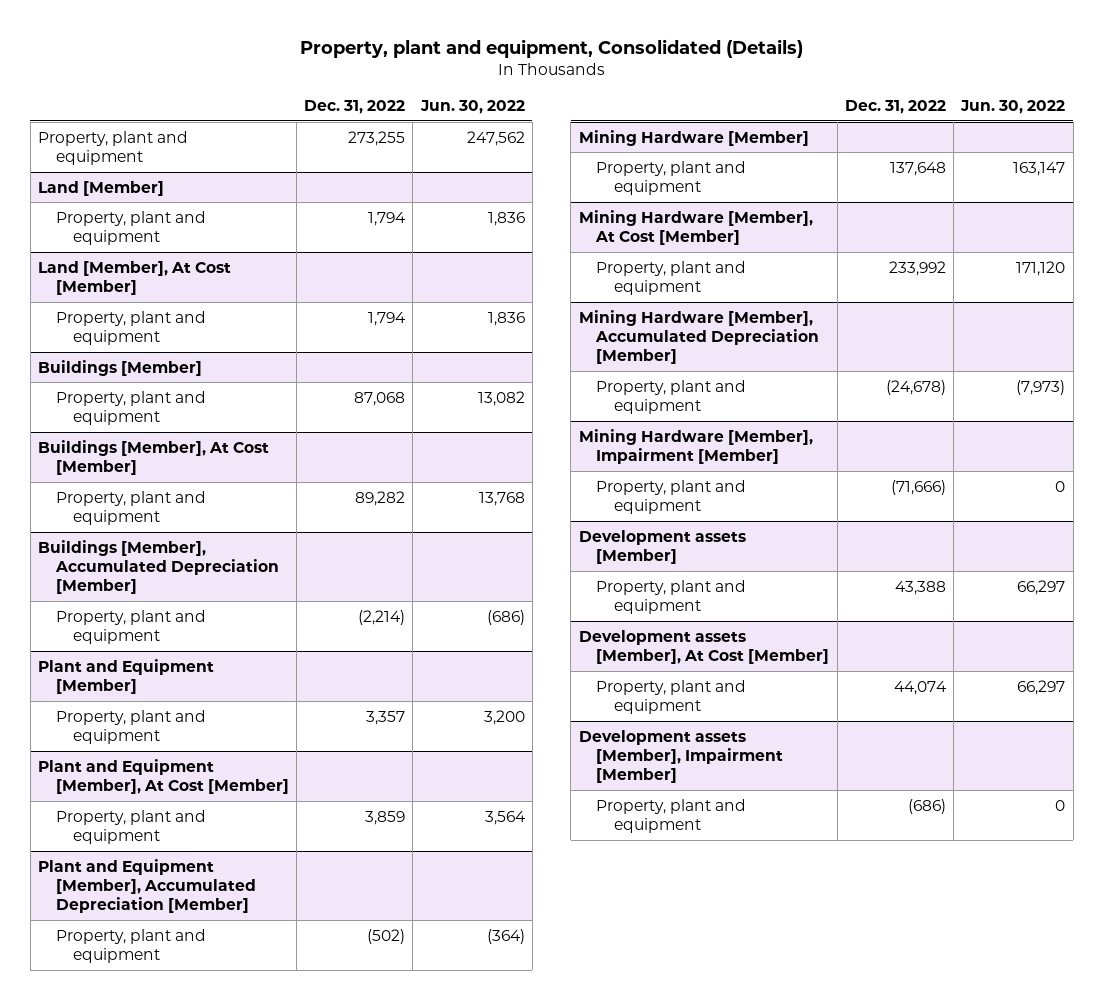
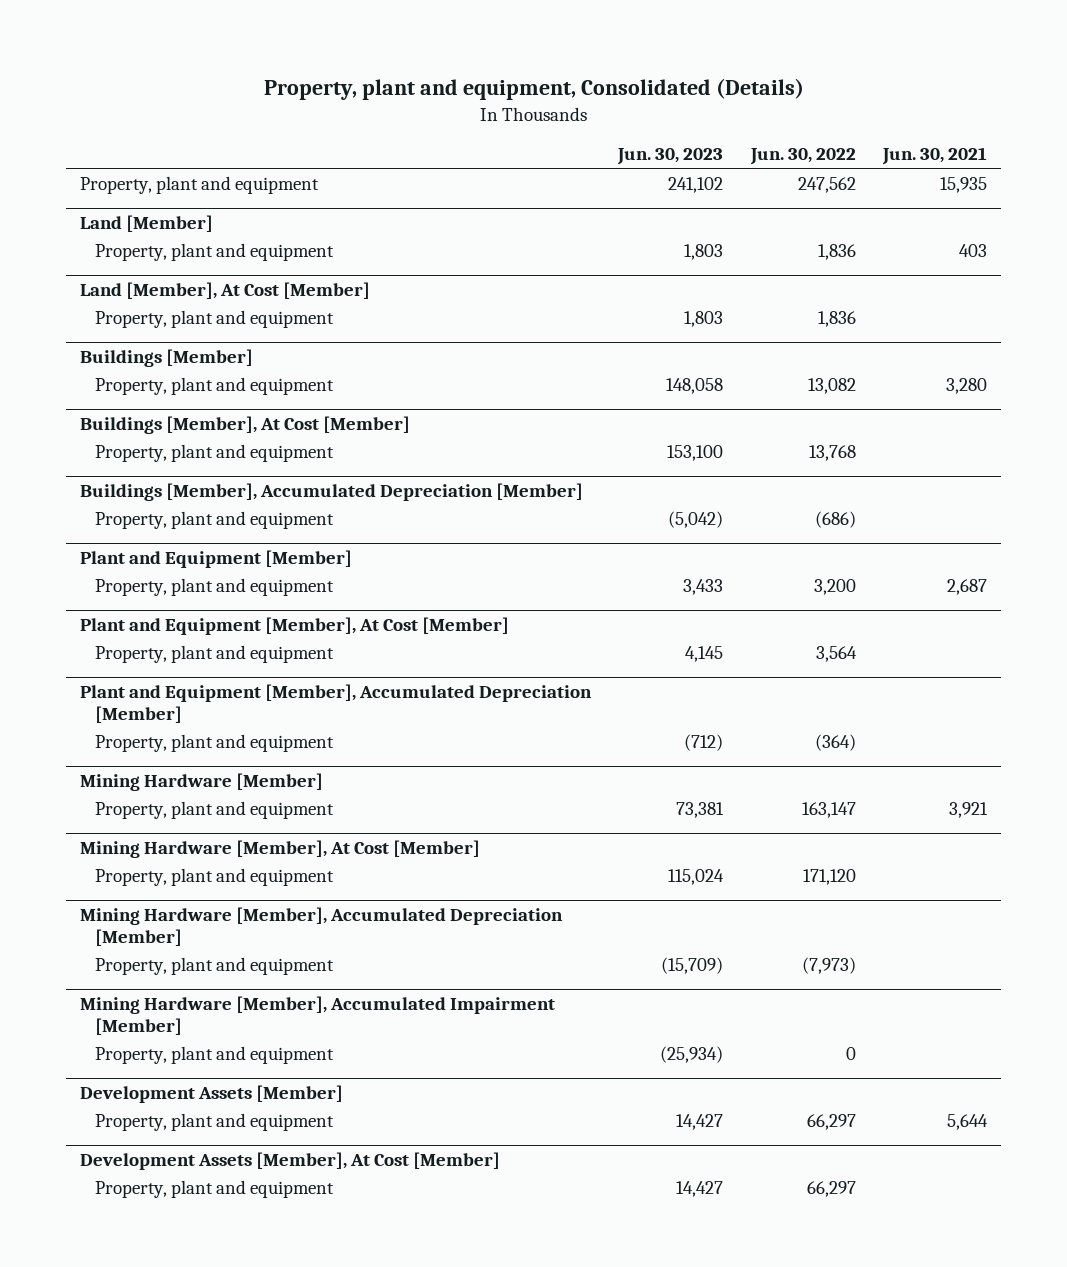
[304,100,406,115] Dec. 31, 2022 -> none
none -> [617,148,724,166] Jun. 30, 2023
none -> [882,147,988,166] Jun. 30, 2021
[578,428,813,464] Mining Hardware [Member], Impairment [Member] -> [79,995,555,1035] Mining Hardware [Member], Accumulated Impairment [Member]
[578,529,746,564] Development assets [Member] -> [79,1084,343,1103] Development Assets [Member]
[578,629,830,664] Development assets [Member], At Cost [Member] -> [79,1151,500,1170] Development Assets [Member], At Cost [Member]
[578,729,784,784] Development assets [Member], Impairment [Member] -> none
[596,798,747,833] Property, plant and equipment -> none

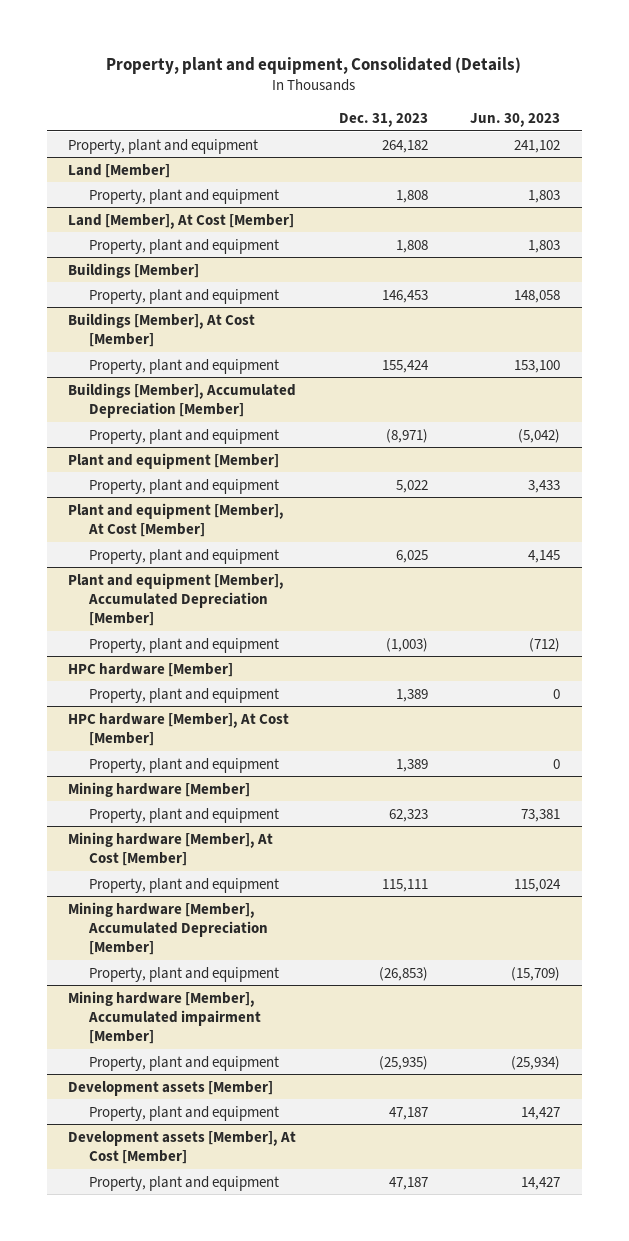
[749,148,856,166] Jun. 30, 2022 -> none
[882,147,988,166] Jun. 30, 2021 -> none
none -> [338,112,428,127] Dec. 31, 2023
[79,549,352,568] Plant and Equipment [Member] -> [68,452,280,469] Plant and equipment [Member]
[79,616,509,635] Plant and Equipment [Member], At Cost [Member] -> [68,502,285,537] Plant and equipment [Member], At Cost [Member]
[79,683,592,723] Plant and Equipment [Member], Accumulated Depreciation [Member] -> [68,572,285,627] Plant and equipment [Member], Accumulated Depreciation [Member]
none -> [68,662,234,677] HPC hardware [Member]
none -> [88,687,279,703] Property, plant and equipment
none -> [68,712,290,746] HPC hardware [Member], At Cost [Member]
none -> [88,757,279,773] Property, plant and equipment
[79,772,323,791] Mining Hardware [Member] -> [68,781,251,797] Mining hardware [Member]
[79,839,480,858] Mining Hardware [Member], At Cost [Member] -> [68,831,274,866] Mining hardware [Member], At Cost [Member]
[79,906,563,946] Mining Hardware [Member], Accumulated Depreciation [Member] -> [68,901,268,956] Mining hardware [Member], Accumulated Depreciation [Member]
[79,995,555,1035] Mining Hardware [Member], Accumulated Impairment [Member] -> [68,990,261,1045] Mining hardware [Member], Accumulated impairment [Member]
[79,1084,343,1103] Development Assets [Member] -> [68,1080,274,1096] Development assets [Member]
[79,1151,500,1170] Development Assets [Member], At Cost [Member] -> [68,1130,297,1164] Development assets [Member], At Cost [Member]

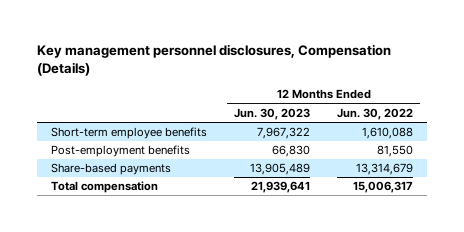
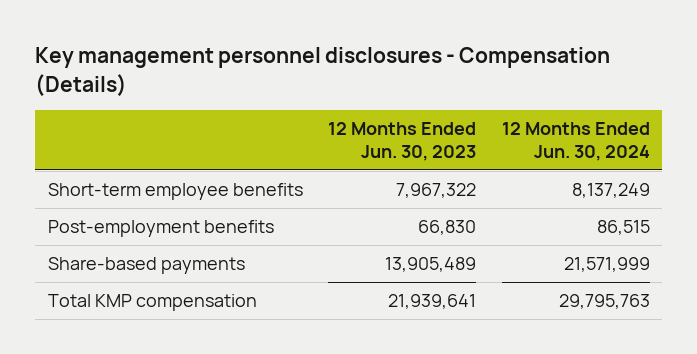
[37,44,392,77] Key management personnel disclosures, Compensation (Details) -> [35,47,611,96] Key management personnel disclosures - Compensation (Details)
[337,107,414,120] Jun. 30, 2022 -> none
none -> [501,121,650,161] 12 Months Ended Jun. 30, 2024
[50,181,158,194] Total compensation -> [47,294,257,312] Total KMP compensation

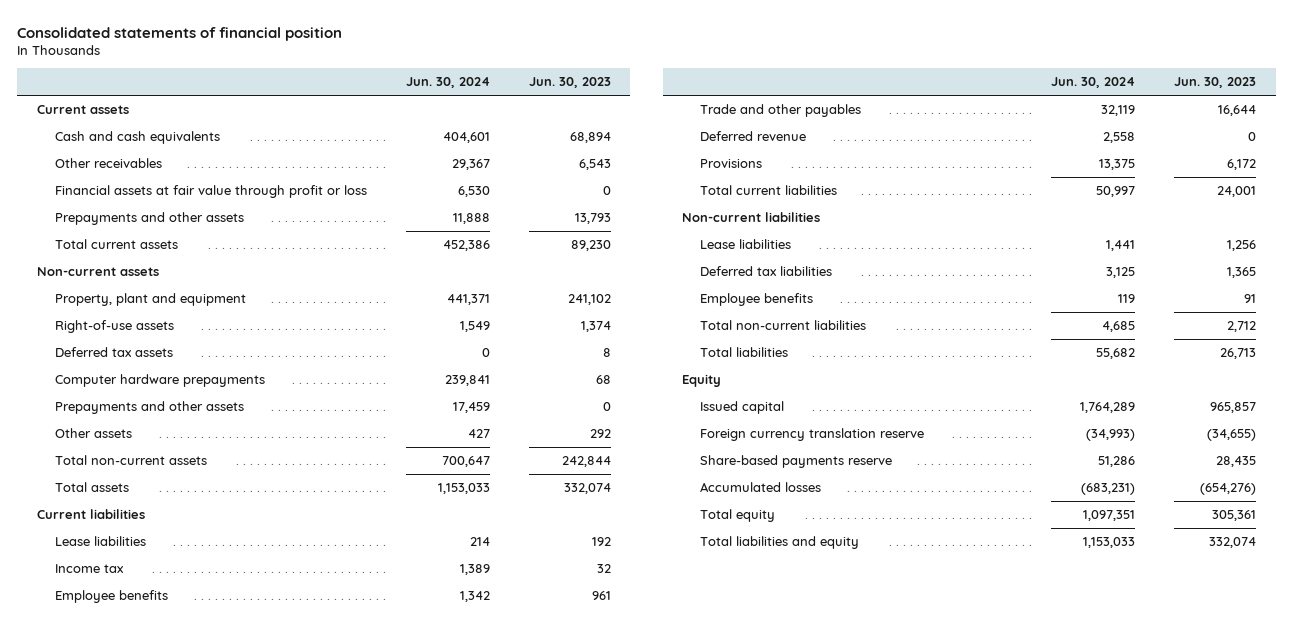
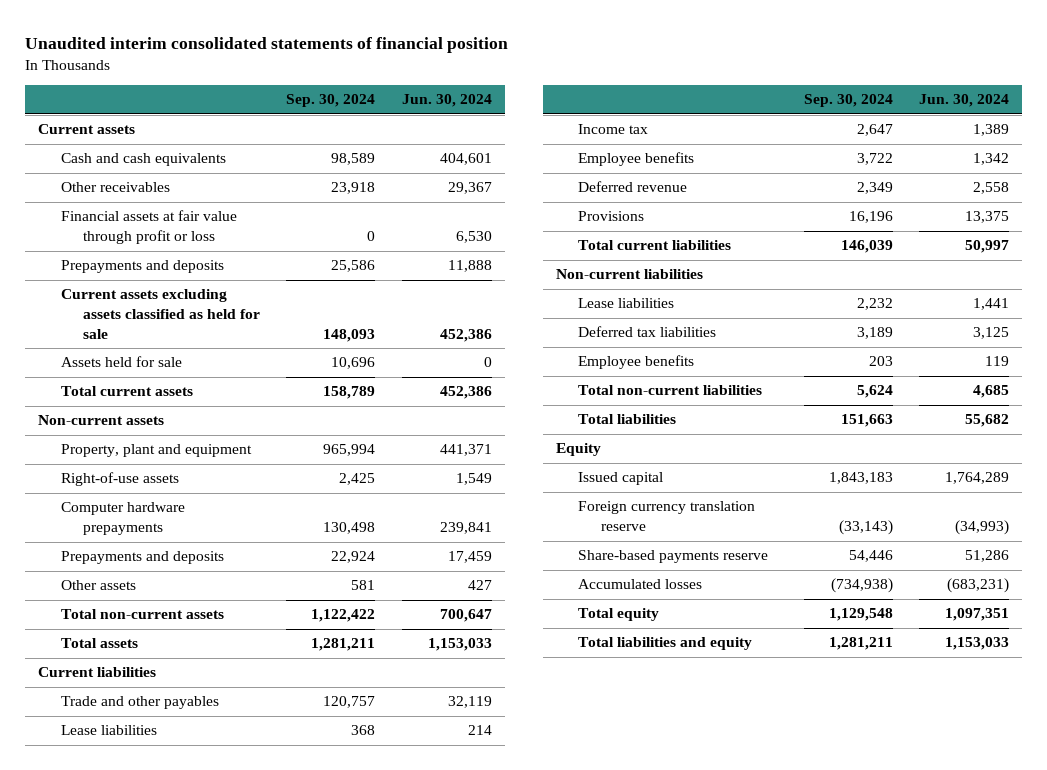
[17,26,343,41] Consolidated statements of financial position -> [25,36,509,53] Unaudited interim consolidated statements of financial position
[528,77,611,89] Jun. 30, 2023 -> none
none -> [286,94,376,108] Sep. 30, 2024
[54,212,244,226] Prepayments and other assets -> [60,260,224,274] Prepayments and deposits
none -> [60,289,261,339] Current assets excluding assets classified as held for sale
none -> [60,356,182,368] Assets held for sale
[54,347,173,358] Deferred tax assets -> none
[54,401,244,415] Prepayments and other assets -> [60,551,224,565] Prepayments and deposits
[700,104,862,118] Trade and other payables -> [60,696,219,710] Trade and other payables

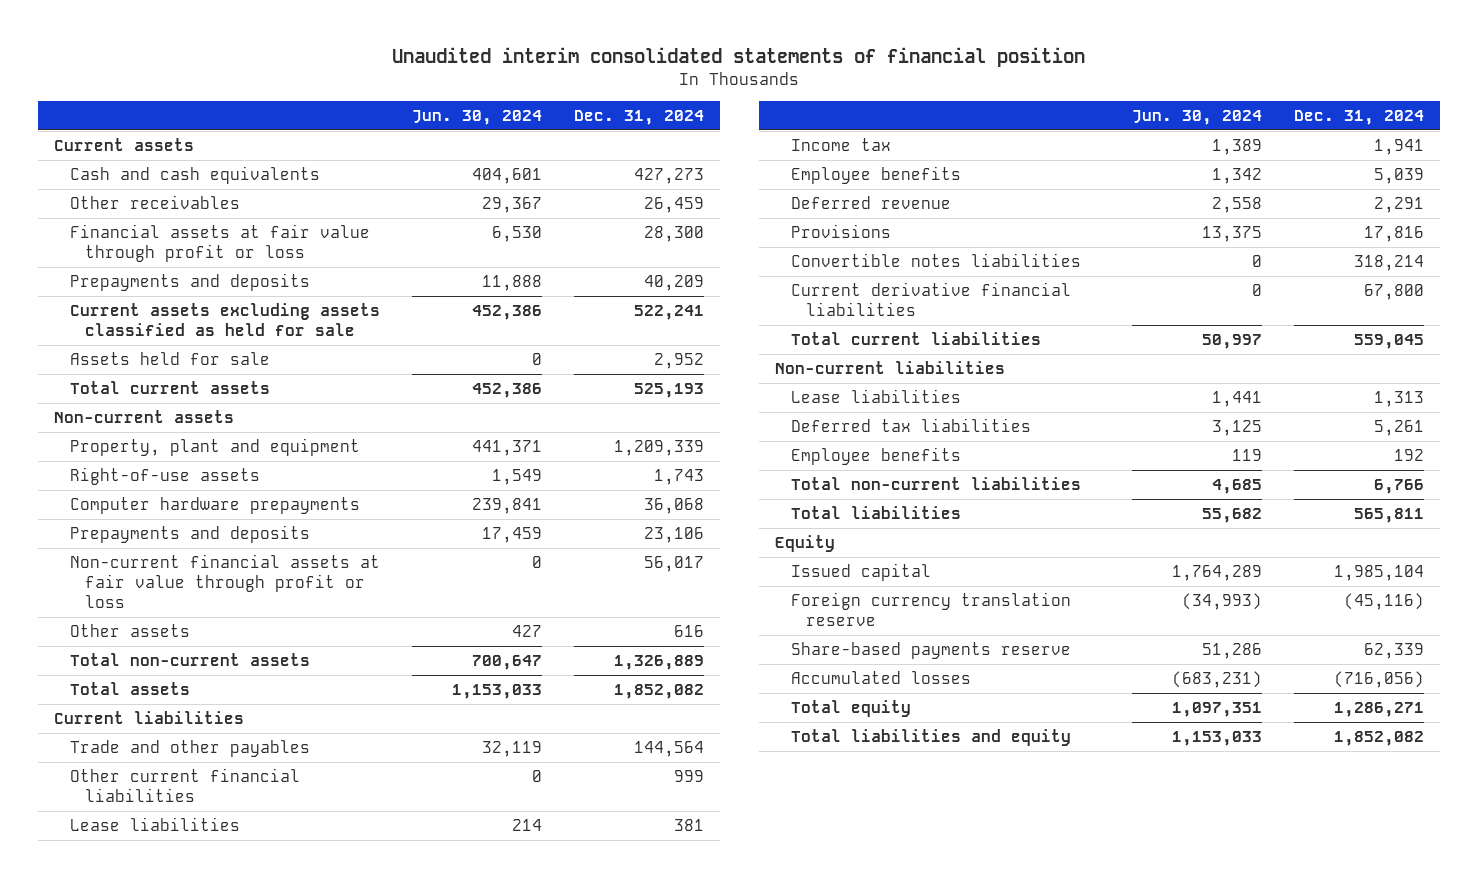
[286,94,376,108] Sep. 30, 2024 -> none
none -> [573,109,704,125] Dec. 31, 2024
none -> [69,554,380,609] Non-current financial assets at fair value through profit or loss
none -> [69,768,300,803] Other current financial liabilities
none -> [790,253,1081,268] Convertible notes liabilities
none -> [790,282,1071,317] Current derivative financial liabilities

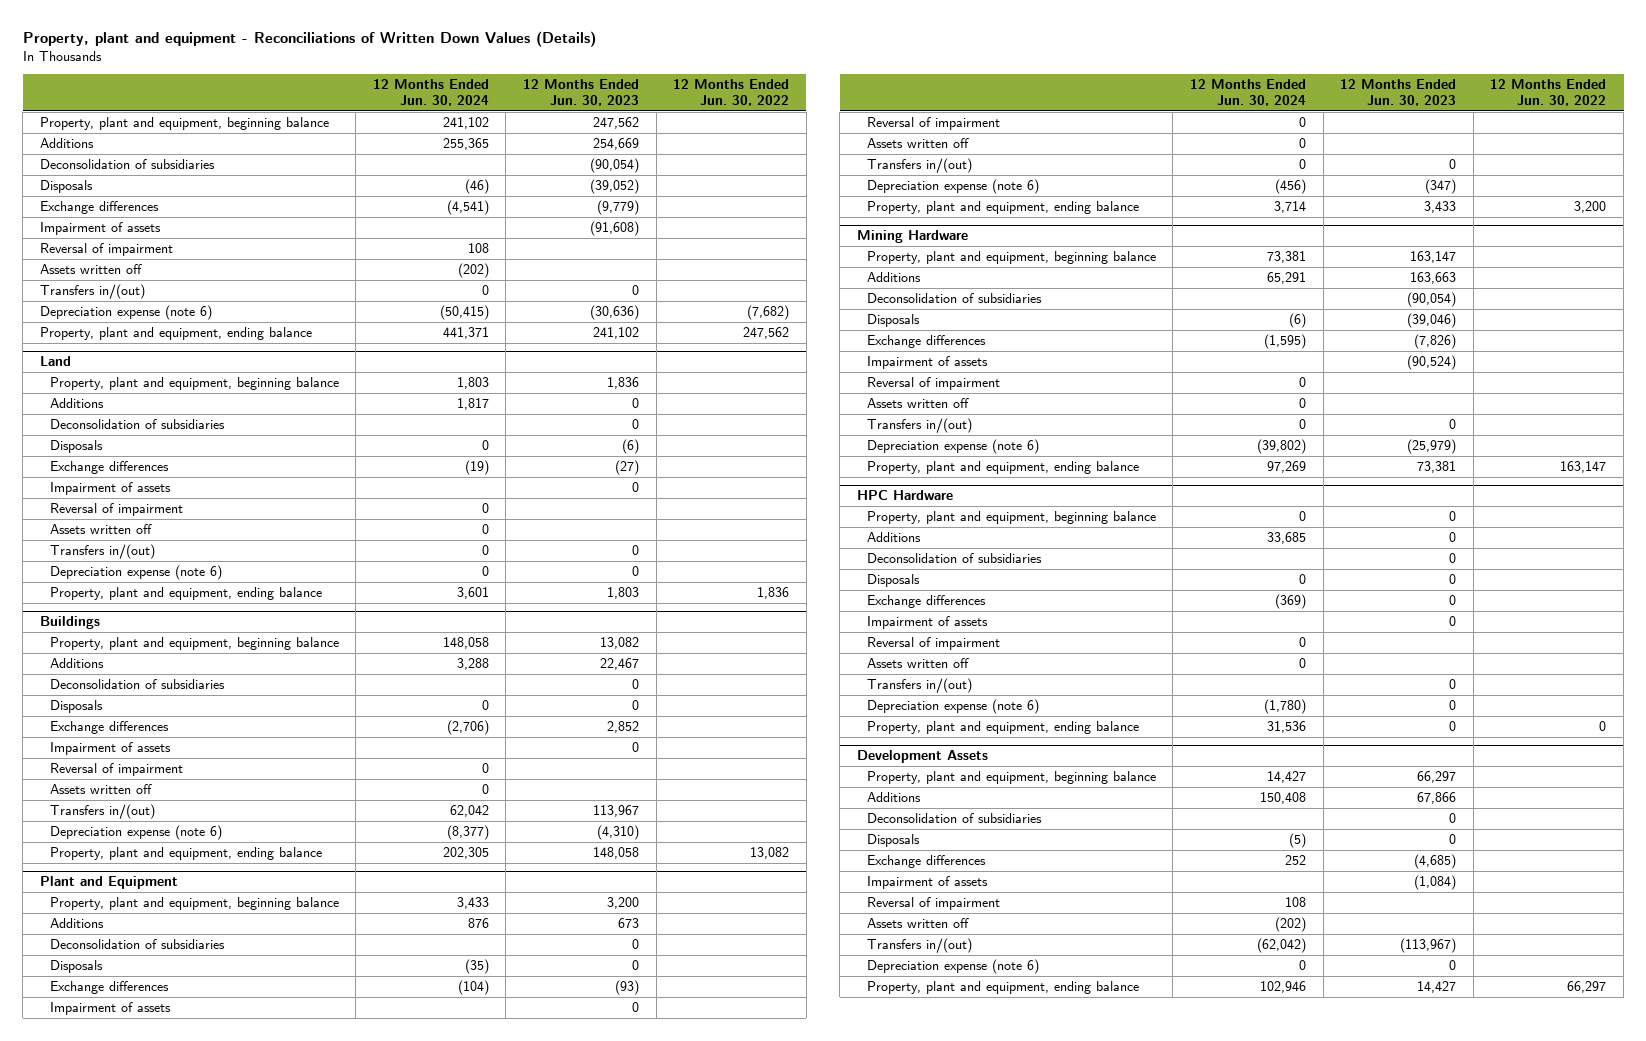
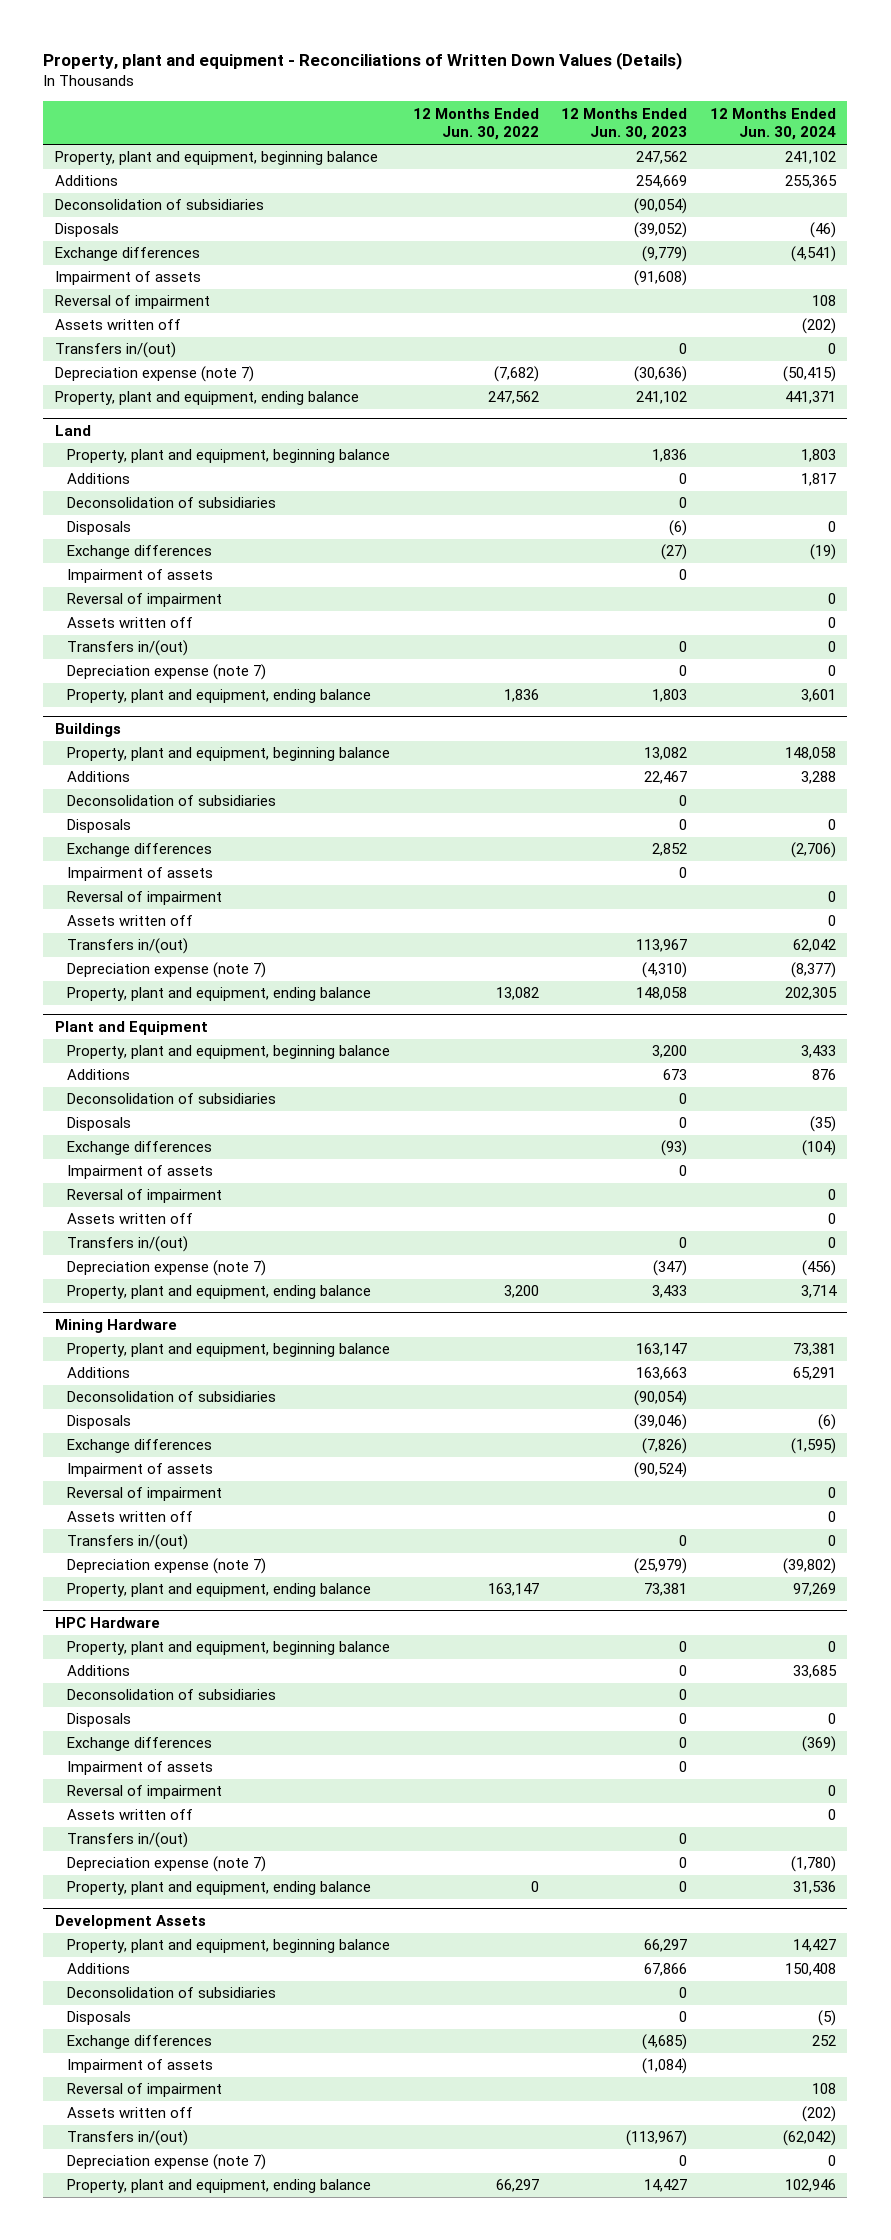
[39,304,212,320] Depreciation expense (note 6) -> [54,366,254,383] Depreciation expense (note 7)
[49,564,222,580] Depreciation expense (note 6) -> [66,664,266,681] Depreciation expense (note 7)
[49,824,222,840] Depreciation expense (note 6) -> [66,962,266,979] Depreciation expense (note 7)
[866,178,1039,194] Depreciation expense (note 6) -> [66,1260,266,1277] Depreciation expense (note 7)
[866,438,1039,454] Depreciation expense (note 6) -> [66,1558,266,1575] Depreciation expense (note 7)
[866,698,1039,714] Depreciation expense (note 6) -> [66,1856,266,1873] Depreciation expense (note 7)
[866,958,1039,974] Depreciation expense (note 6) -> [66,2154,266,2171] Depreciation expense (note 7)

